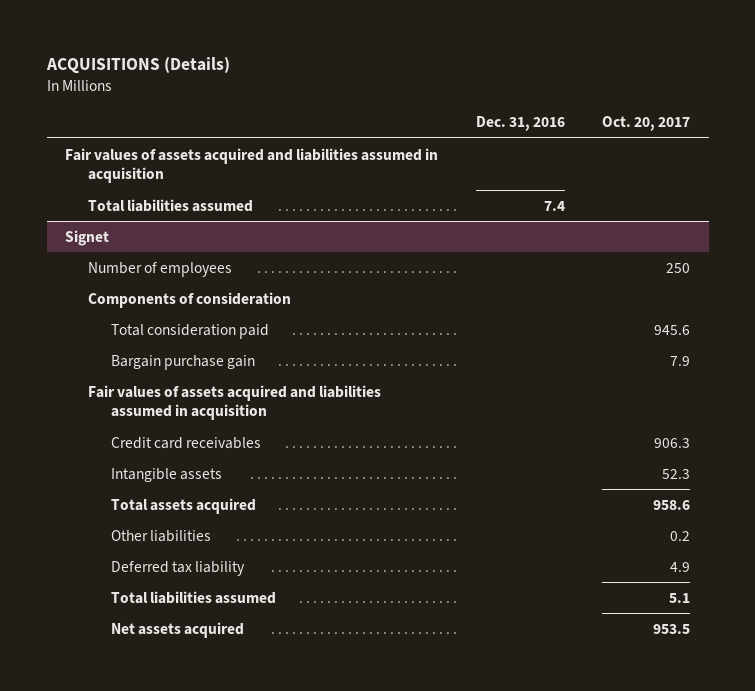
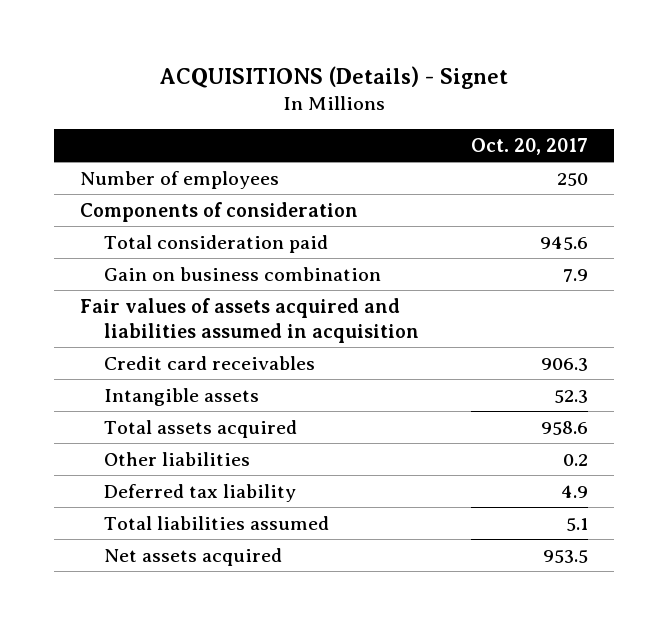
[45,57,230,75] ACQUISITIONS (Details) -> [160,66,509,90] ACQUISITIONS (Details) - Signet
[475,116,565,132] Dec. 31, 2016 -> none
[65,147,439,184] Fair values of assets acquired and liabilities assumed in acquisition -> none
[88,198,254,212] Total liabilities assumed -> none
[65,229,110,246] Signet -> none
[111,354,256,370] Bargain purchase gain -> [104,266,382,281] Gain on business combination

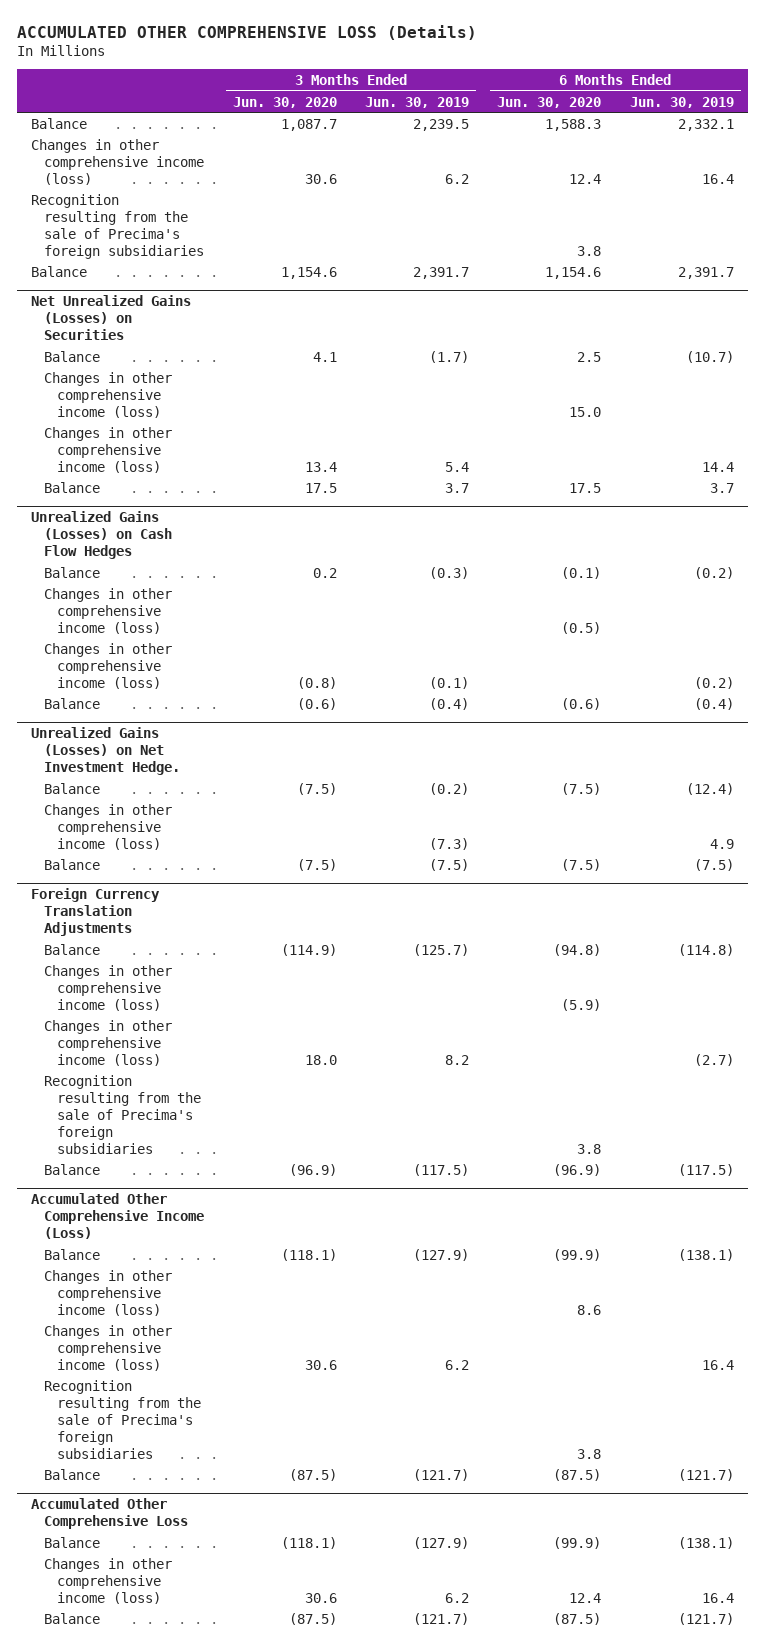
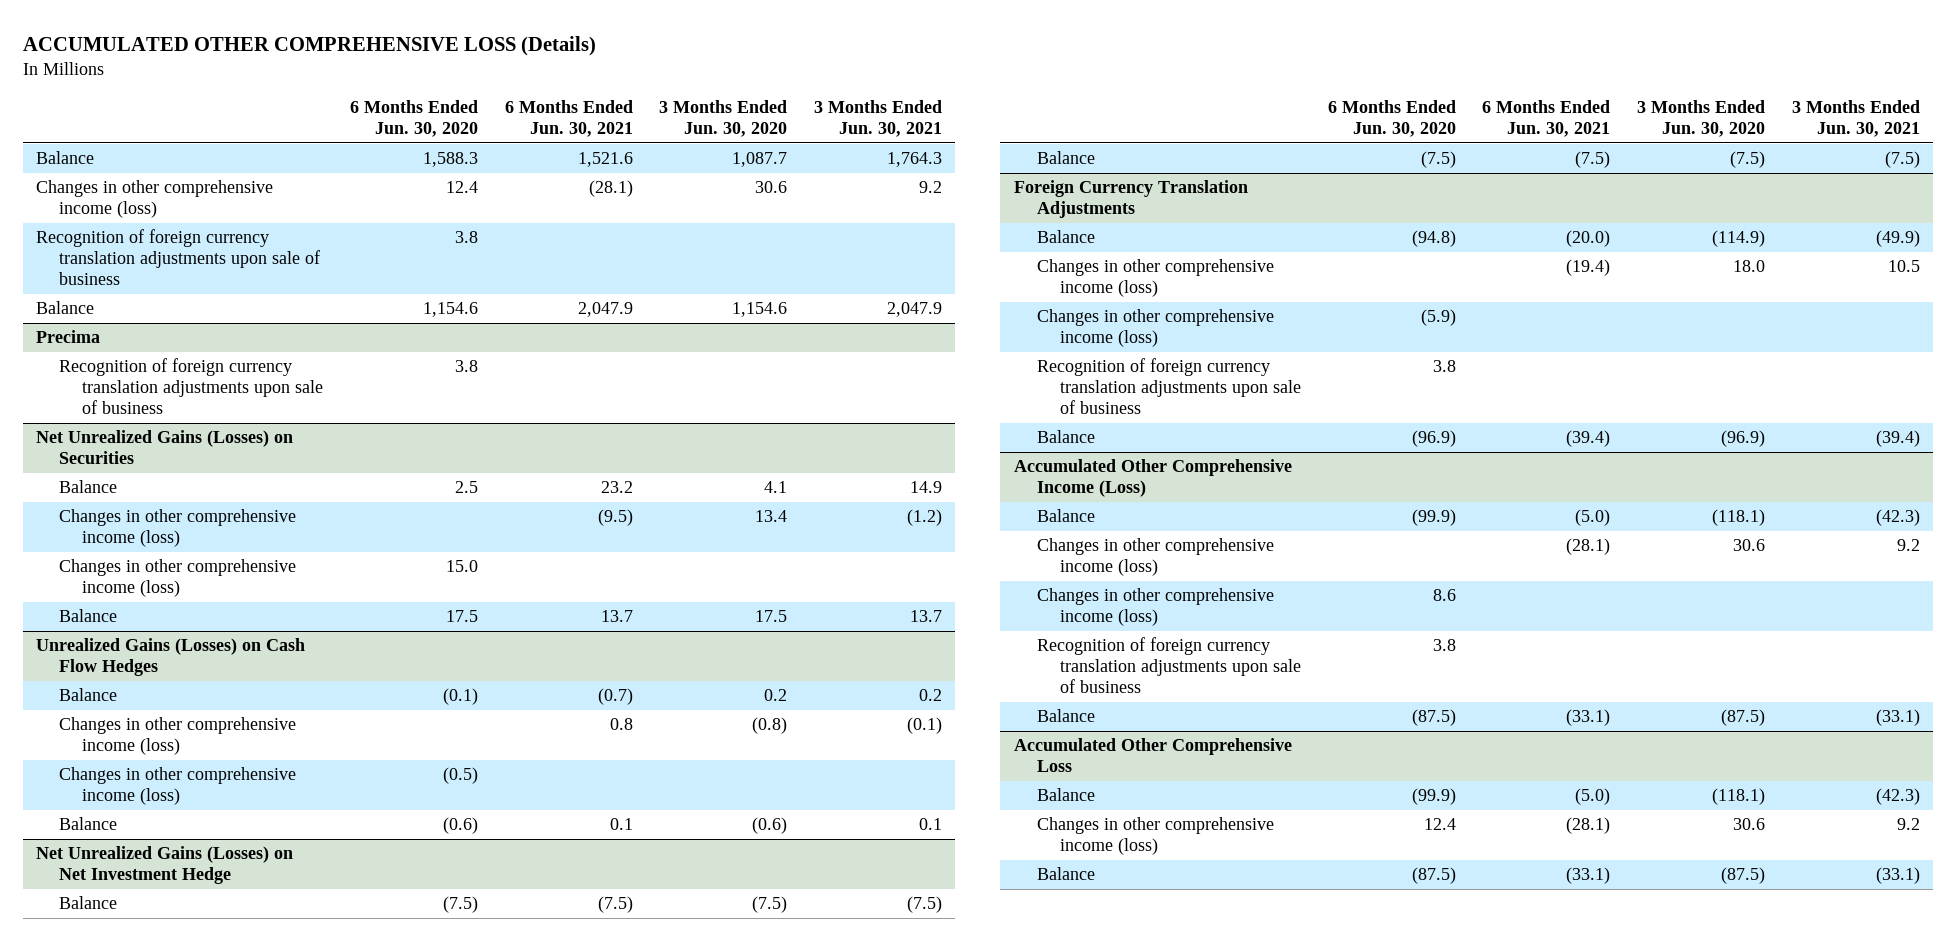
[364,96,469,108] Jun. 30, 2019 -> none
[629,96,734,108] Jun. 30, 2019 -> none
none -> [504,100,633,138] 6 Months Ended Jun. 30, 2021
none -> [814,100,943,138] 3 Months Ended Jun. 30, 2021
[31,193,205,259] Recognition resulting from the sale of Precima's foreign subsidiaries -> [36,229,321,286] Recognition of foreign currency translation adjustments upon sale of business
none -> [36,330,101,344] Precima
none -> [59,358,324,415] Recognition of foreign currency translation adjustments upon sale of business
[44,371,173,418] Changes in other comprehensive income (loss) -> [59,559,297,598] Changes in other comprehensive income (loss)
[44,587,173,634] Changes in other comprehensive income (loss) -> [59,767,297,806] Changes in other comprehensive income (loss)
[31,727,181,776] Unrealized Gains (Losses) on Net Investment Hedge. -> [36,846,294,885] Net Unrealized Gains (Losses) on Net Investment Hedge
[44,803,173,850] Changes in other comprehensive income (loss) -> none
[44,964,173,1011] Changes in other comprehensive income (loss) -> [1036,309,1274,348] Changes in other comprehensive income (loss)
[44,1074,202,1154] Recognition resulting from the sale of Precima's foreign subsidiaries -> [1036,358,1302,415] Recognition of foreign currency translation adjustments upon sale of business
[44,1269,173,1316] Changes in other comprehensive income (loss) -> [1036,588,1274,627] Changes in other comprehensive income (loss)
[44,1379,202,1459] Recognition resulting from the sale of Precima's foreign subsidiaries -> [1036,637,1302,694] Recognition of foreign currency translation adjustments upon sale of business

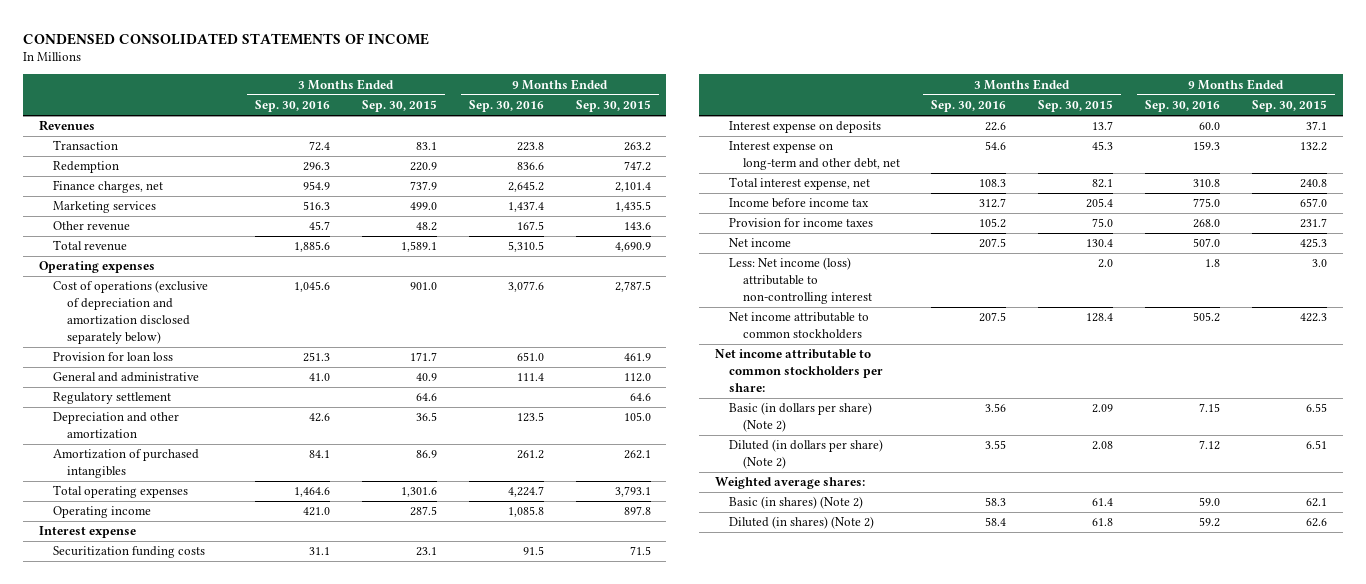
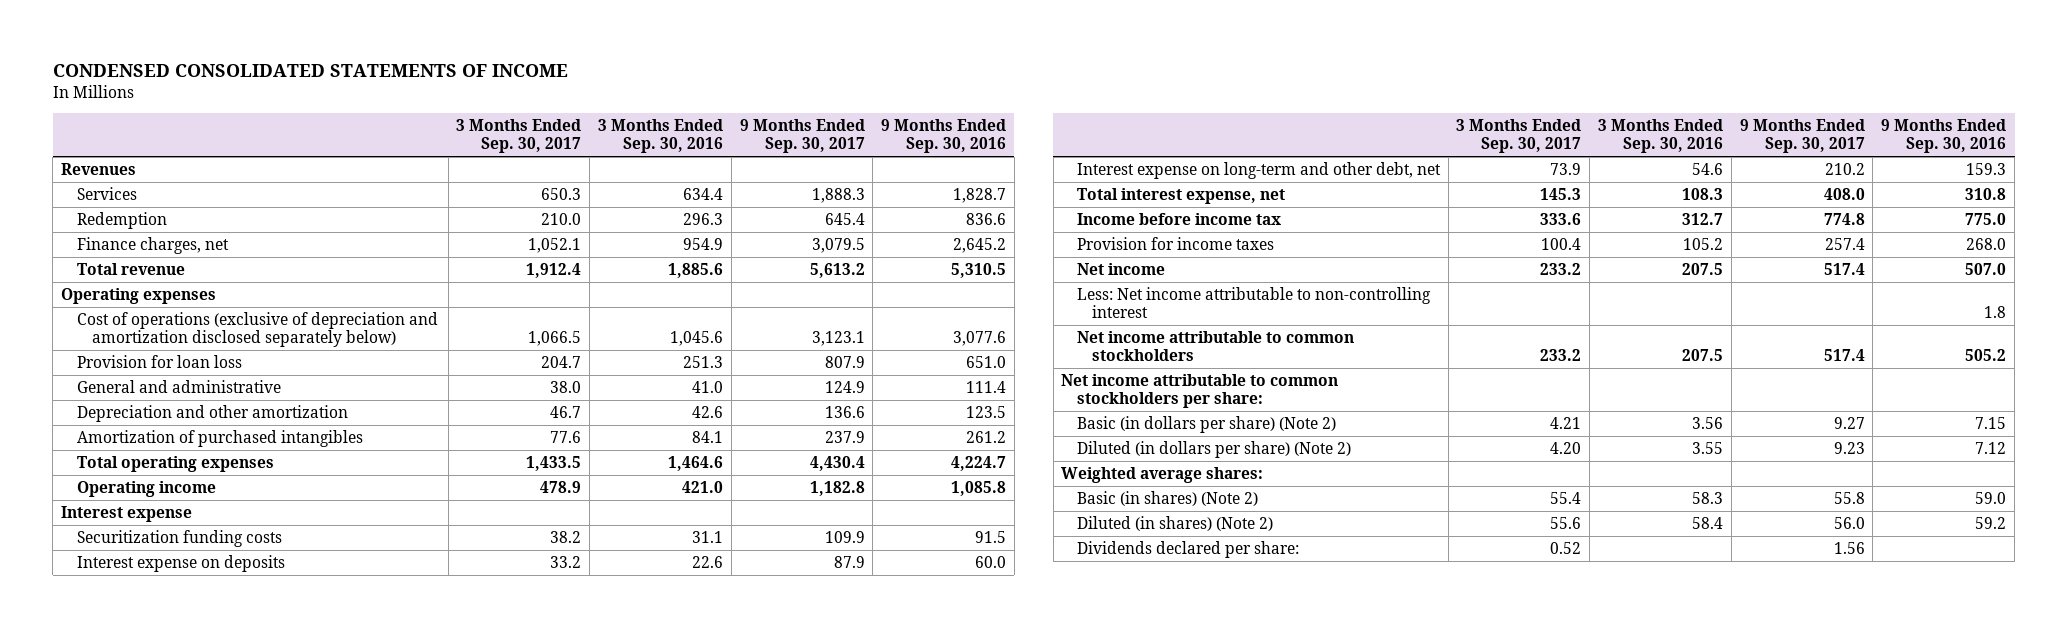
[362,100,438,113] Sep. 30, 2015 -> none
[575,100,651,113] Sep. 30, 2015 -> none
none -> [456,119,582,154] 3 Months Ended Sep. 30, 2017
none -> [739,119,865,154] 9 Months Ended Sep. 30, 2017
[52,140,118,151] Transaction -> none
none -> [76,187,137,201] Services
[52,201,156,214] Marketing services -> none
[52,221,130,232] Other revenue -> none
[52,392,171,405] Regulatory settlement -> none
[728,257,872,305] Less: Net income (loss) attributable to non-controlling interest -> [1076,287,1431,319] Less: Net income attributable to non-controlling interest
none -> [1076,541,1299,559] Dividends declared per share:

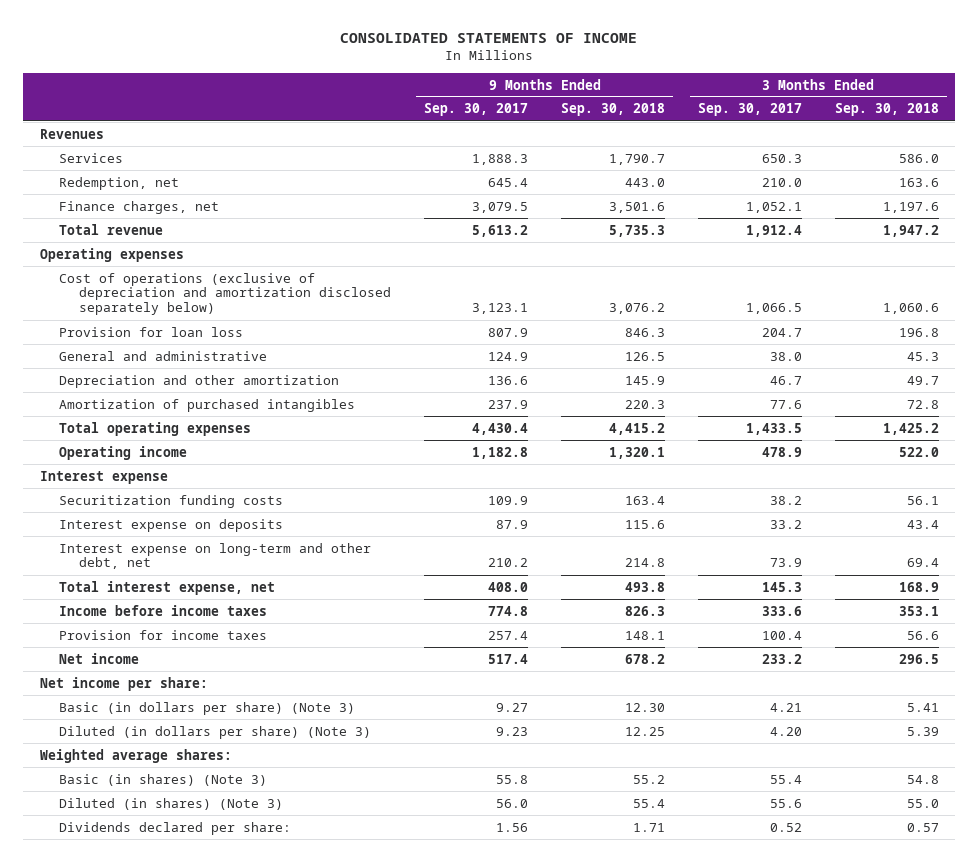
[52,63,568,77] CONDENSED CONSOLIDATED STATEMENTS OF INCOME -> [340,33,638,44] CONSOLIDATED STATEMENTS OF INCOME
[597,119,723,154] 3 Months Ended Sep. 30, 2016 -> none
[881,119,1007,154] 9 Months Ended Sep. 30, 2016 -> none
none -> [561,103,666,117] Sep. 30, 2018
none -> [834,103,939,117] Sep. 30, 2018
[76,212,167,230] Redemption -> [59,176,180,190] Redemption, net
[1076,213,1281,226] Income before income tax -> [59,604,268,616] Income before income taxes
[1076,287,1431,319] Less: Net income attributable to non-controlling interest -> none
[1076,331,1354,362] Net income attributable to common stockholders -> none
[1061,374,1339,409] Net income attributable to common stockholders per share: -> [39,676,208,691] Net income per share:
[1076,416,1336,434] Basic (in dollars per share) (Note 2) -> [59,701,356,715] Basic (in dollars per share) (Note 3)
[1076,441,1351,459] Diluted (in dollars per share) (Note 2) -> [59,725,372,739] Diluted (in dollars per share) (Note 3)
[1076,491,1258,507] Basic (in shares) (Note 2) -> [59,773,268,786] Basic (in shares) (Note 3)
[1076,516,1273,532] Diluted (in shares) (Note 2) -> [59,797,284,810] Diluted (in shares) (Note 3)

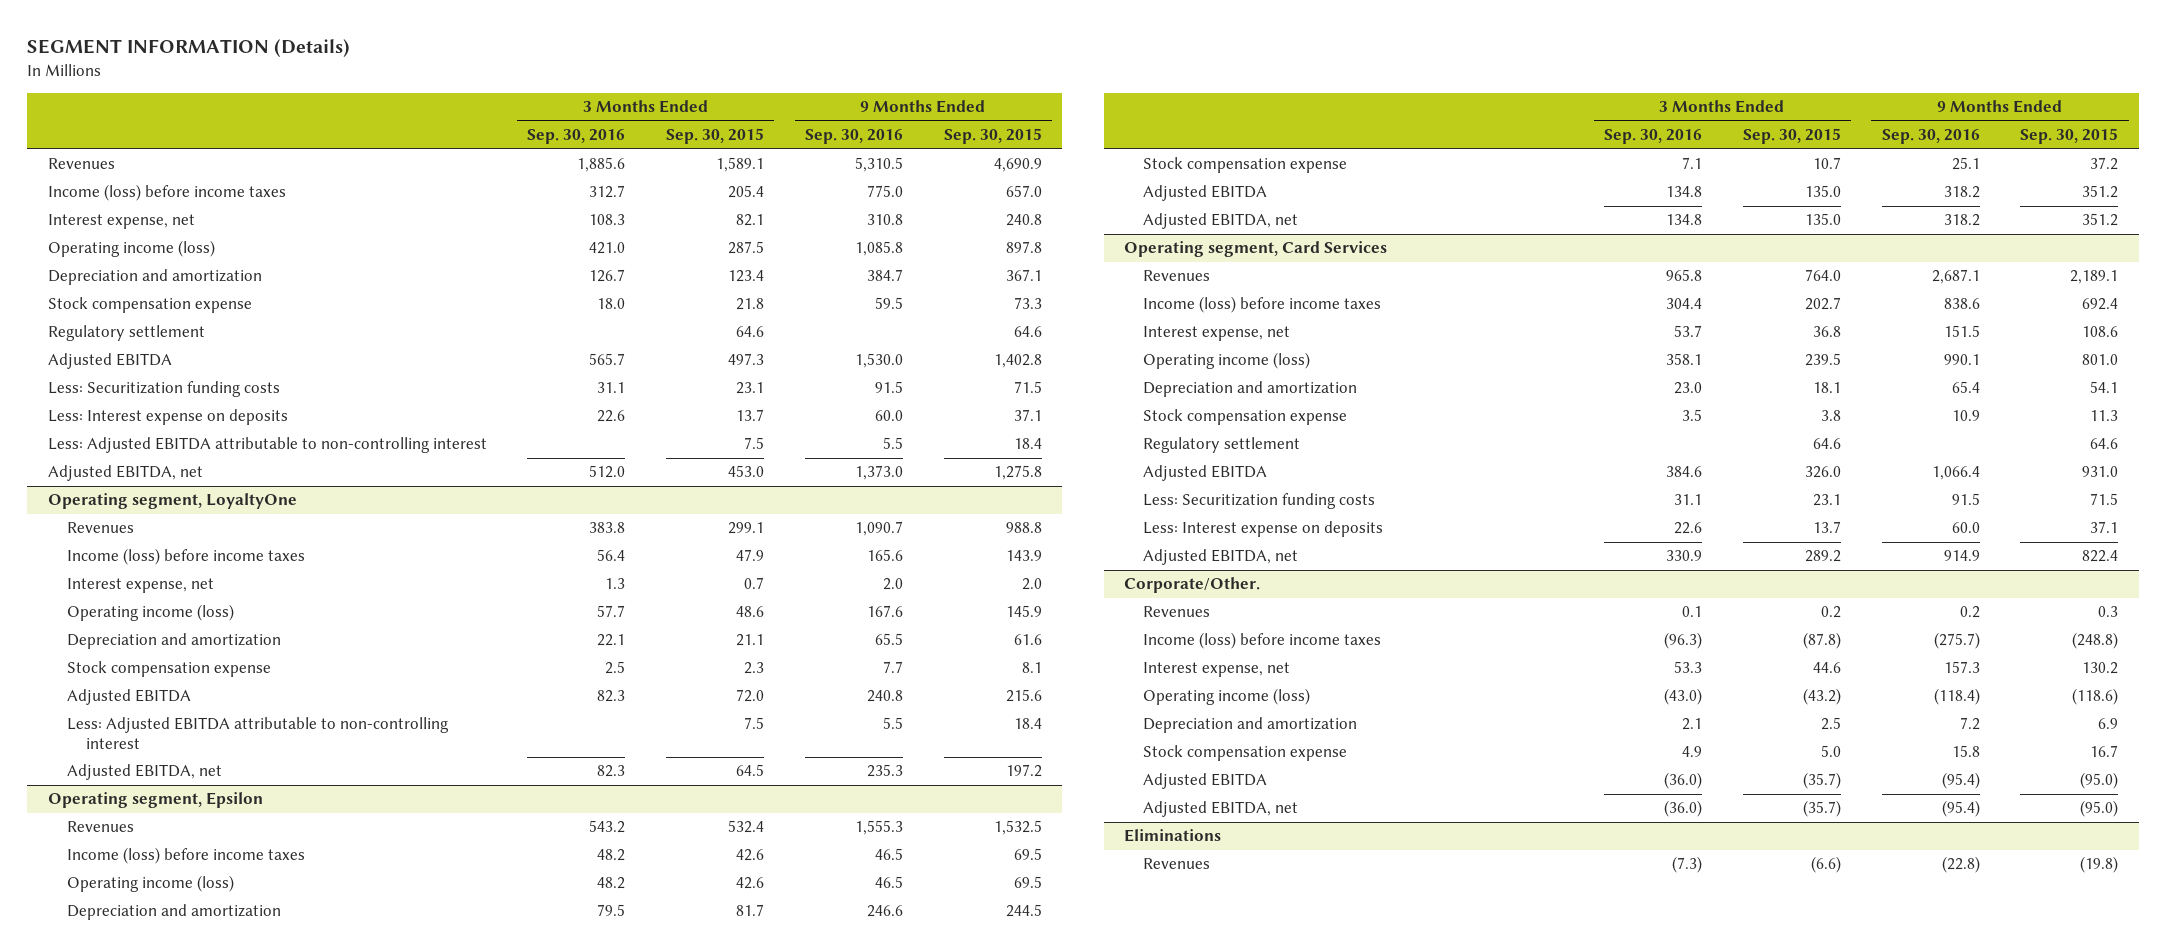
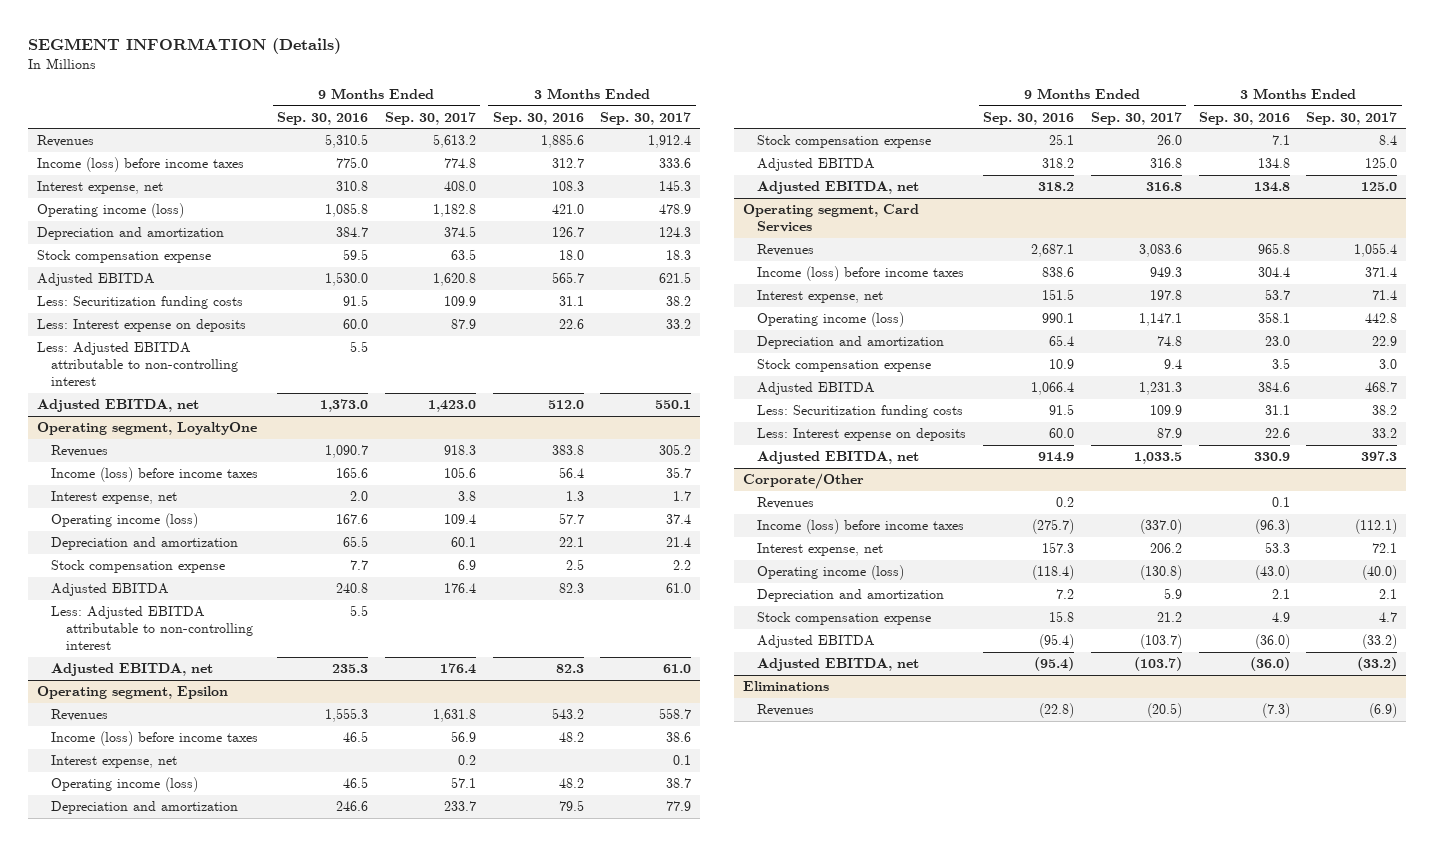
[666,128,765,145] Sep. 30, 2015 -> none
[943,128,1042,145] Sep. 30, 2015 -> none
none -> [384,111,476,125] Sep. 30, 2017
none -> [600,111,692,125] Sep. 30, 2017
[47,325,205,342] Regulatory settlement -> none
none -> [51,755,178,769] Interest expense, net
[1143,437,1301,454] Regulatory settlement -> none
[1124,577,1261,594] Corporate/Other. -> [742,473,864,490] Corporate/Other

